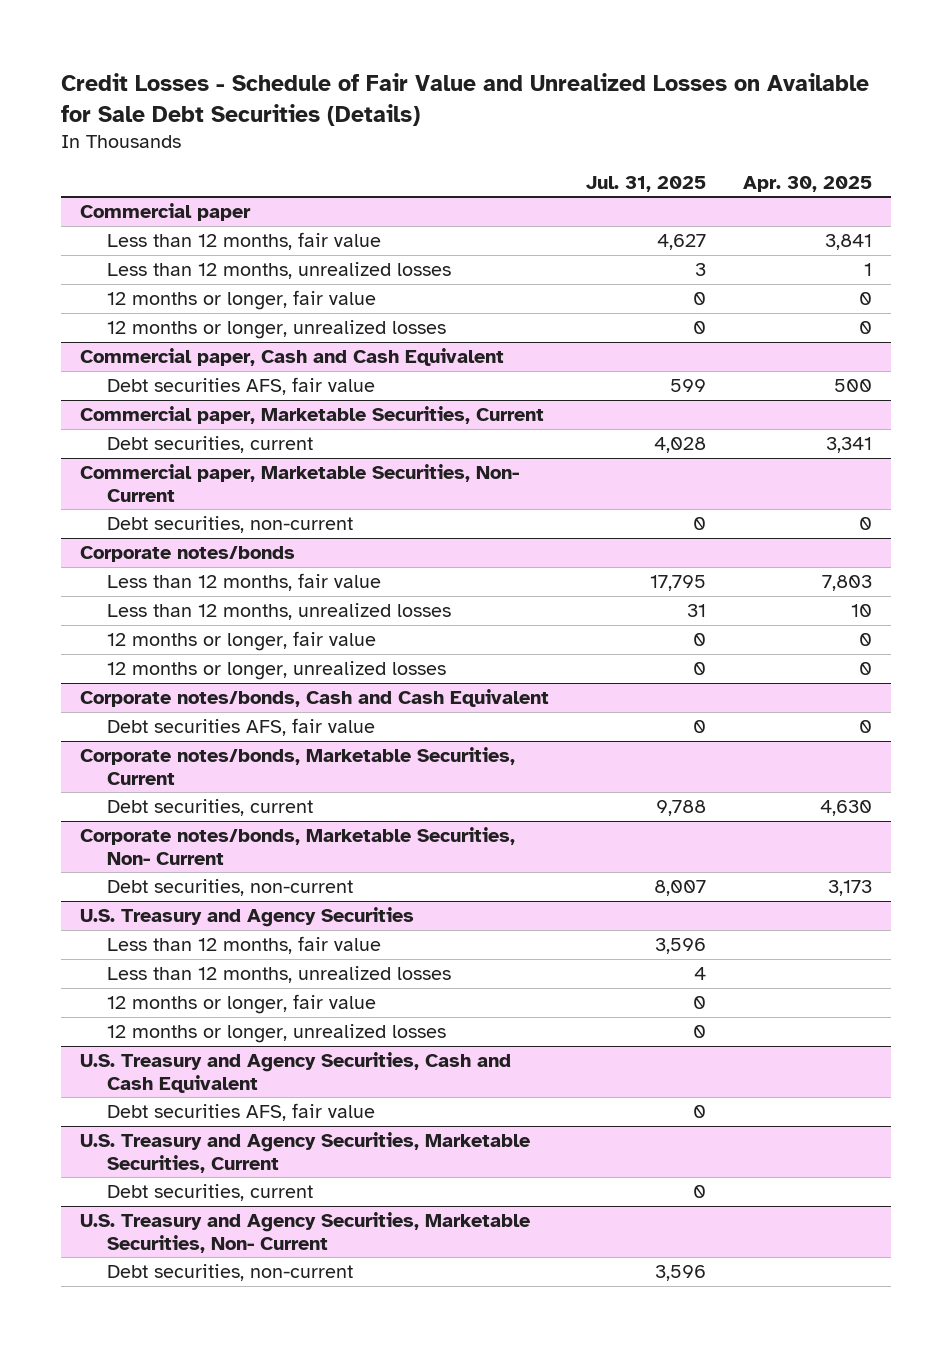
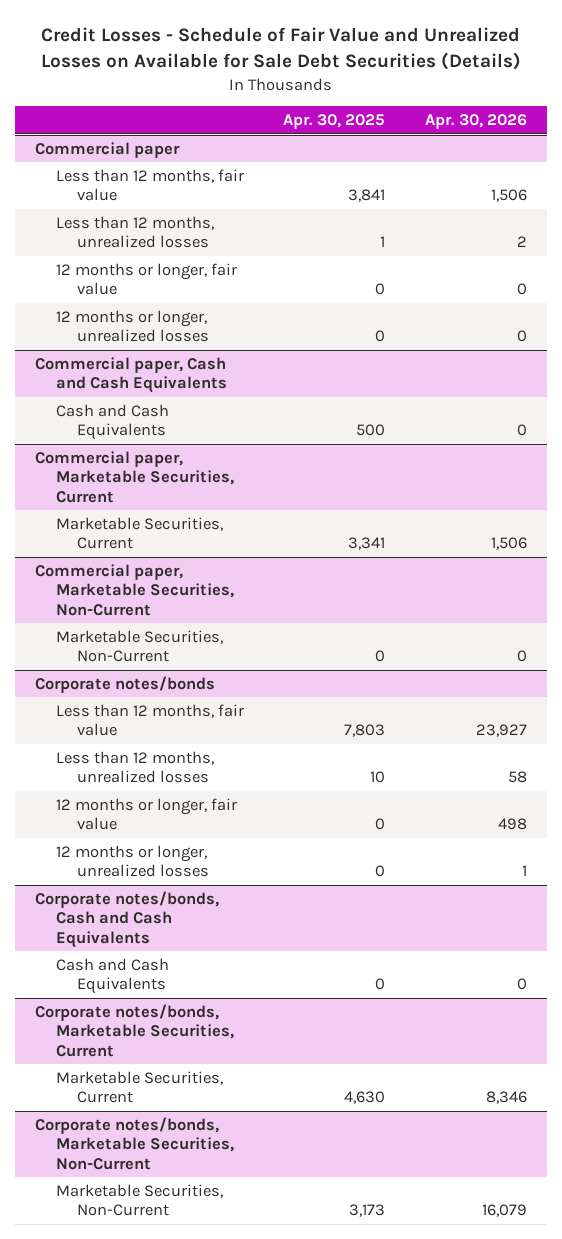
[585,175,706,192] Jul. 31, 2025 -> none
none -> [424,114,527,130] Apr. 30, 2026
[79,347,504,366] Commercial paper, Cash and Cash Equivalent -> [35,356,227,394] Commercial paper, Cash and Cash Equivalents
[106,376,375,395] Debt securities AFS, fair value -> [55,403,169,441] Cash and Cash Equivalents
[106,435,313,453] Debt securities, current -> [55,516,223,550] Marketable Securities, Current
[79,463,519,502] Commercial paper, Marketable Securities, Non- Current -> [35,563,234,616] Commercial paper, Marketable Securities, Non-Current
[106,515,353,533] Debt securities, non-current -> [55,629,223,663] Marketable Securities, Non-Current
[79,688,549,707] Corporate notes/bonds, Cash and Cash Equivalent -> [35,890,220,948] Corporate notes/bonds, Cash and Cash Equivalents
[106,717,375,736] Debt securities AFS, fair value -> [55,957,169,995] Cash and Cash Equivalents
[79,906,414,927] U.S. Treasury and Agency Securities -> none
[106,935,381,954] Less than 12 months, fair value -> none
[106,965,451,983] Less than 12 months, unrealized losses -> none
[106,993,376,1014] 12 months or longer, fair value -> none
[106,1023,446,1043] 12 months or longer, unrealized losses -> none
[79,1051,511,1093] U.S. Treasury and Agency Securities, Cash and Cash Equivalent -> none
[106,1102,375,1121] Debt securities AFS, fair value -> none
[79,1131,530,1173] U.S. Treasury and Agency Securities, Marketable Securities, Current -> none
[106,1183,313,1201] Debt securities, current -> none
[79,1211,530,1253] U.S. Treasury and Agency Securities, Marketable Securities, Non- Current -> none
[106,1263,353,1281] Debt securities, non-current -> none
[106,798,313,816] Debt securities, current -> [55,1070,223,1104] Marketable Securities, Current
[79,826,515,865] Corporate notes/bonds, Marketable Securities, Non- Current -> [35,1116,234,1170] Corporate notes/bonds, Marketable Securities, Non-Current
[106,878,353,896] Debt securities, non-current -> [55,1183,223,1217] Marketable Securities, Non-Current

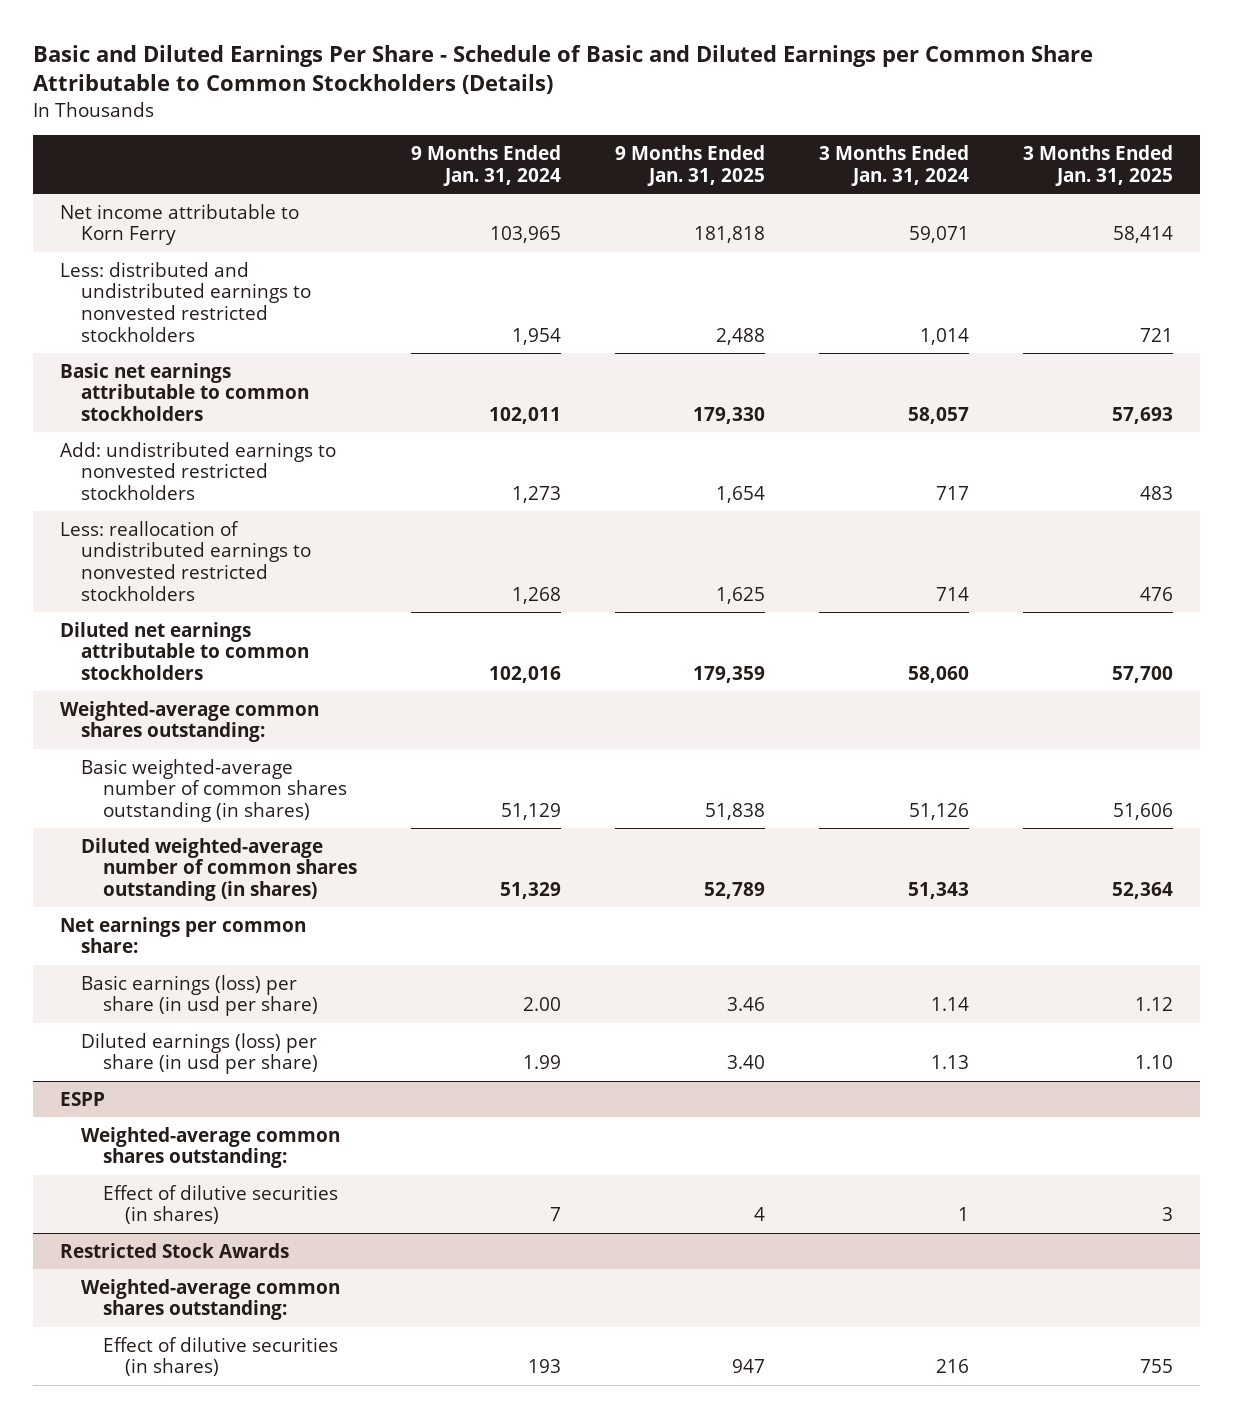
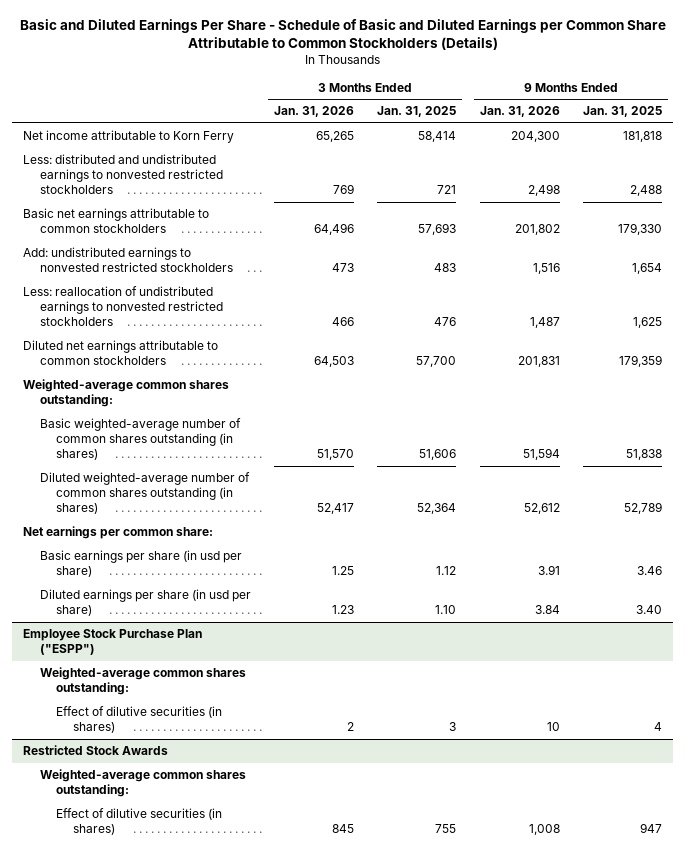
[411,145,562,186] 9 Months Ended Jan. 31, 2024 -> none
[819,145,970,186] 3 Months Ended Jan. 31, 2024 -> none
none -> [274,106,355,118] Jan. 31, 2026
none -> [479,106,560,118] Jan. 31, 2026
[81,974,319,1017] Basic earnings (loss) per share (in usd per share) -> [39,550,242,578] Basic earnings per share (in usd per share)
[81,1032,319,1075] Diluted earnings (loss) per share (in usd per share) -> [39,589,251,617] Diluted earnings per share (in usd per share)
[59,1091,105,1106] ESPP -> [23,629,203,656] Employee Stock Purchase Plan ("ESPP")

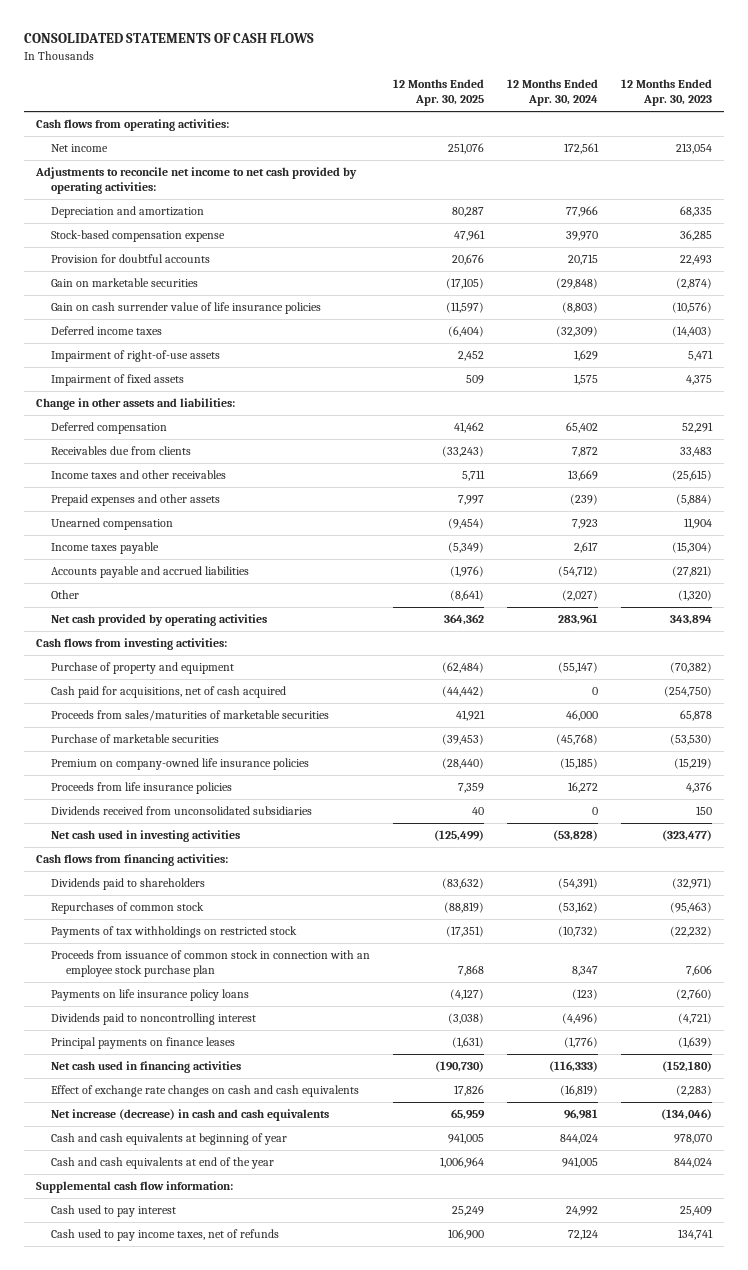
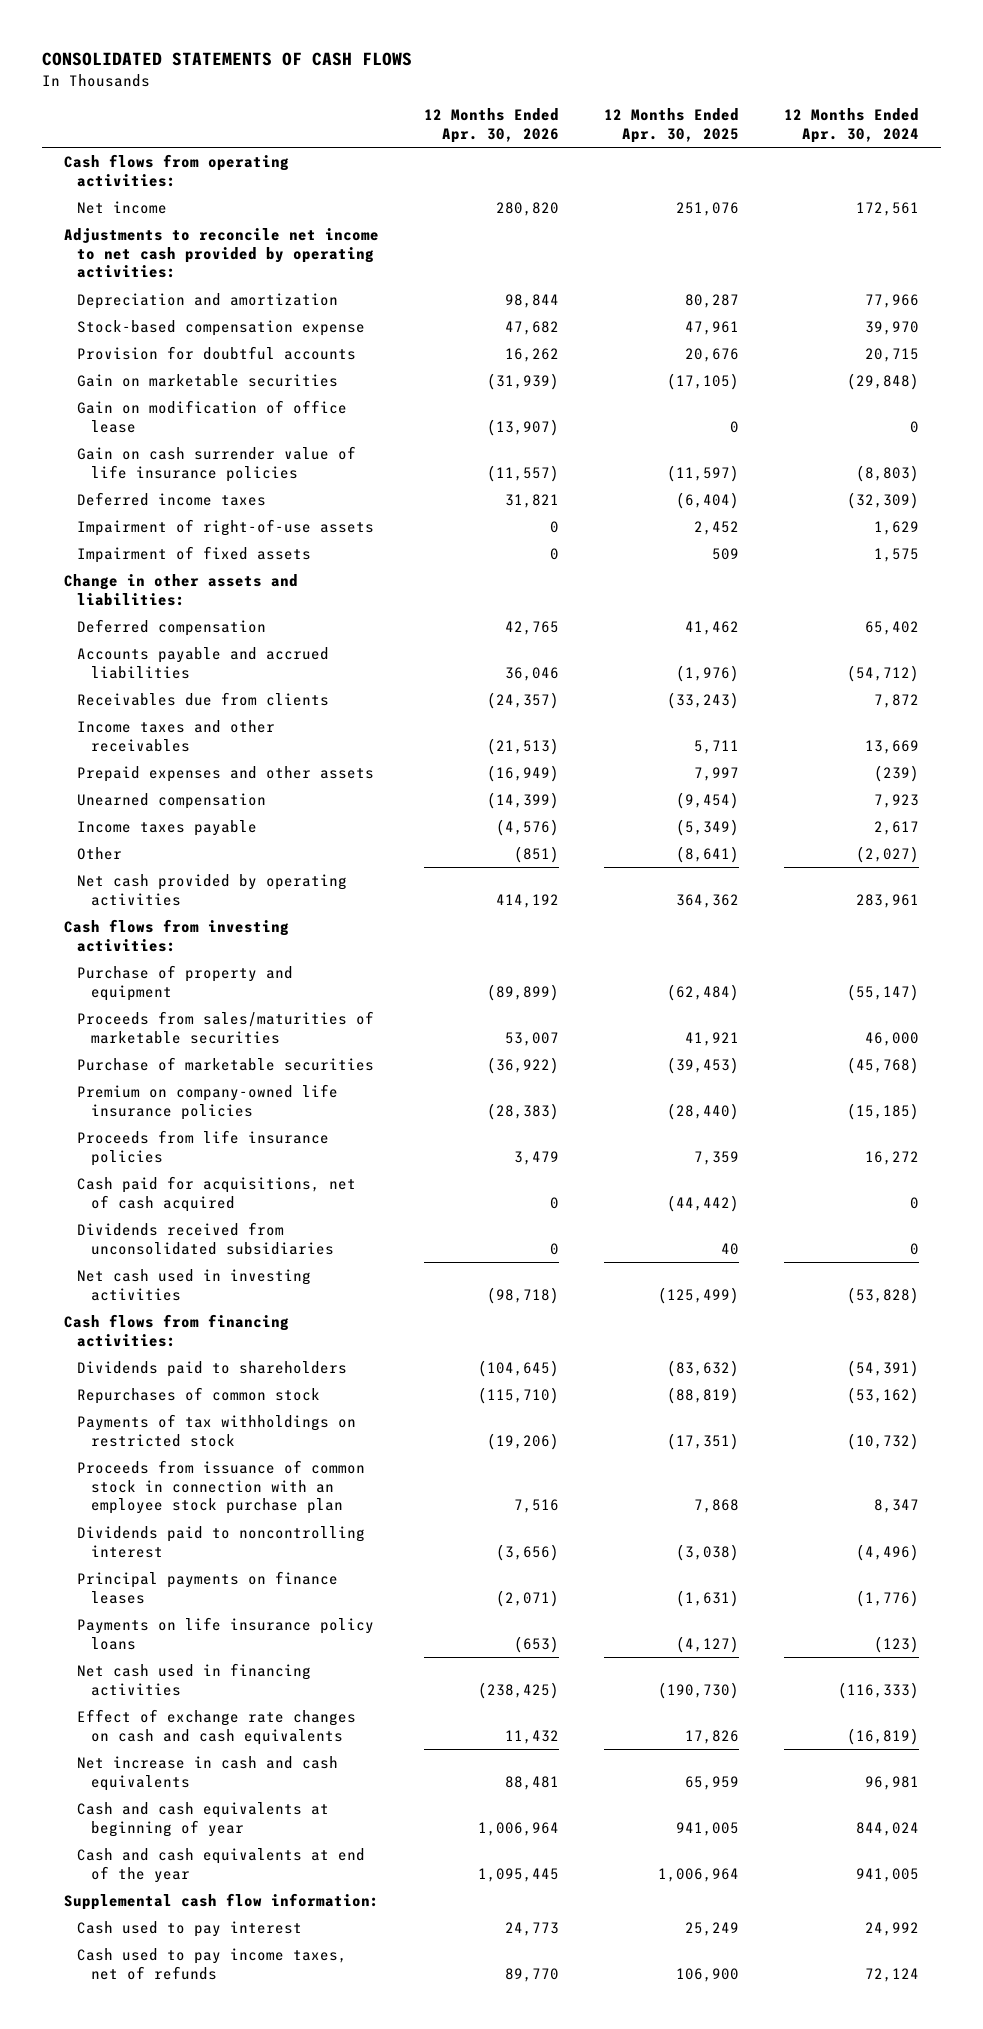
[621,79,713,107] 12 Months Ended Apr. 30, 2023 -> none
none -> [424,108,560,143] 12 Months Ended Apr. 30, 2026
none -> [77,400,348,433] Gain on modification of office lease
[50,566,249,579] Accounts payable and accrued liabilities -> [77,647,330,679] Accounts payable and accrued liabilities
[50,686,286,699] Cash paid for acquisitions, net of cash acquired -> [77,1176,357,1212] Cash paid for acquisitions, net of cash acquired
[50,989,249,1002] Payments on life insurance policy loans -> [77,1617,375,1650] Payments on life insurance policy loans
[50,1109,329,1122] Net increase (decrease) in cash and cash equivalents -> [77,1756,339,1791] Net increase in cash and cash equivalents

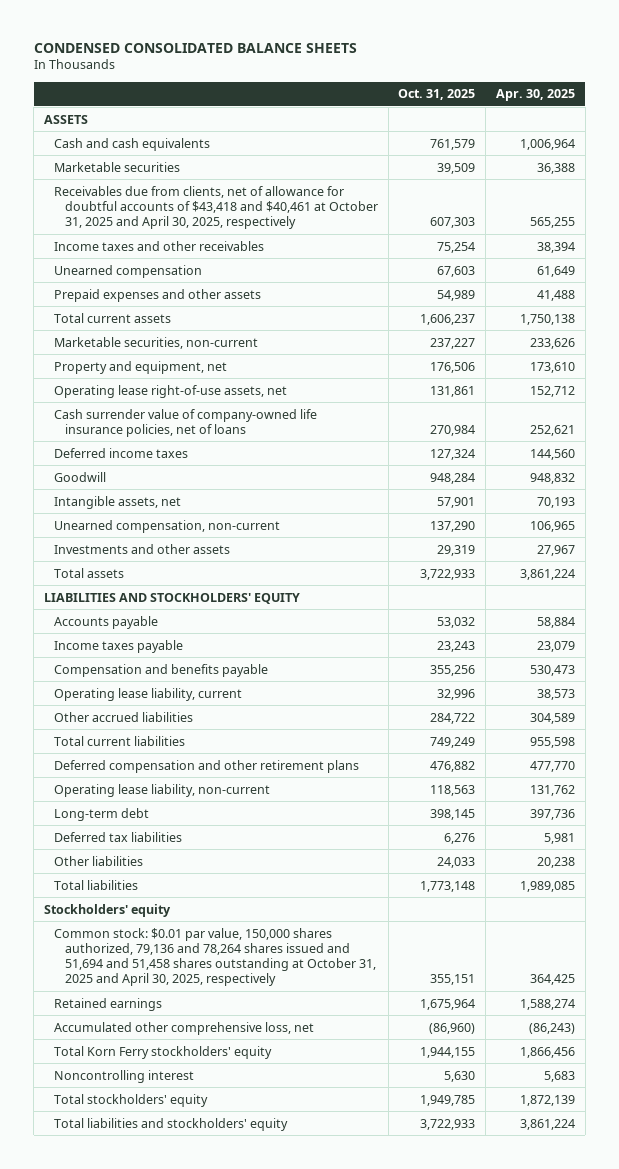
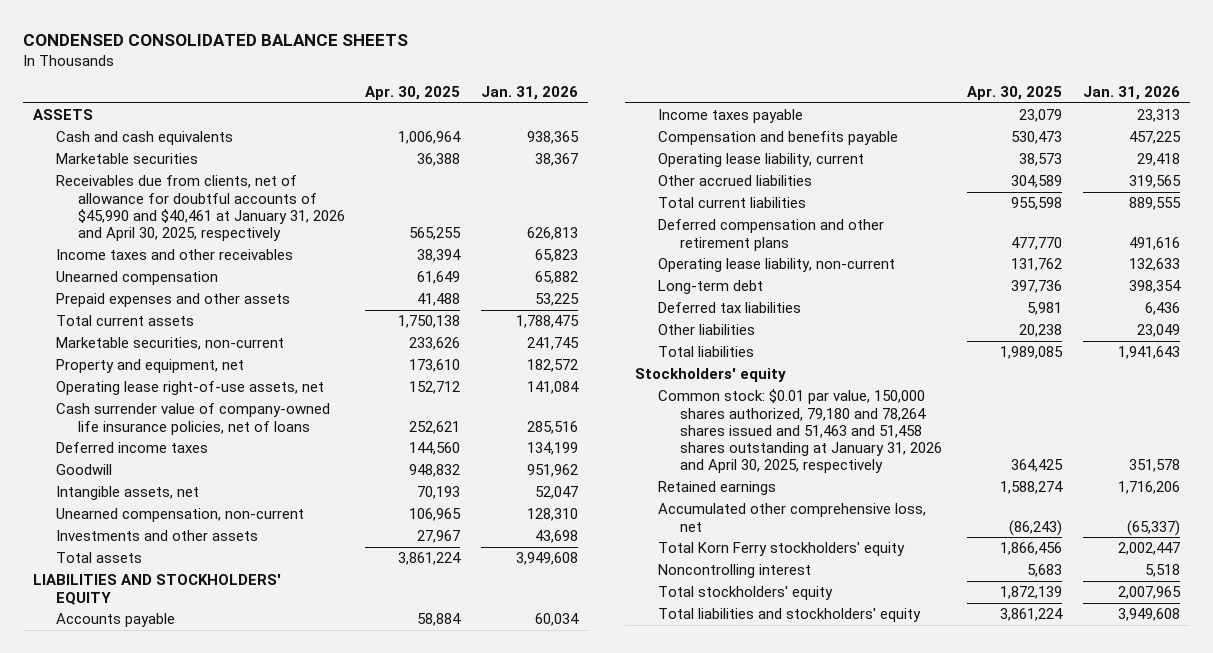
[398,89,476,101] Oct. 31, 2025 -> none
none -> [480,86,578,101] Jan. 31, 2026
[54,185,378,229] Receivables due from clients, net of allowance for doubtful accounts of $43,418 and $40,461 at October 31, 2025 and April 30, 2025, respectively -> [55,175,345,241] Receivables due from clients, net of allowance for doubtful accounts of $45,990 and $40,461 at January 31, 2026 and April 30, 2025, respectively
[54,927,376,986] Common stock: $0.01 par value, 150,000 shares authorized, 79,136 and 78,264 shares issued and 51,694 and 51,458 shares outstanding at October 31, 2025 and April 30, 2025, respectively -> [657,389,942,474] Common stock: $0.01 par value, 150,000 shares authorized, 79,180 and 78,264 shares issued and 51,463 and 51,458 shares outstanding at January 31, 2026 and April 30, 2025, respectively

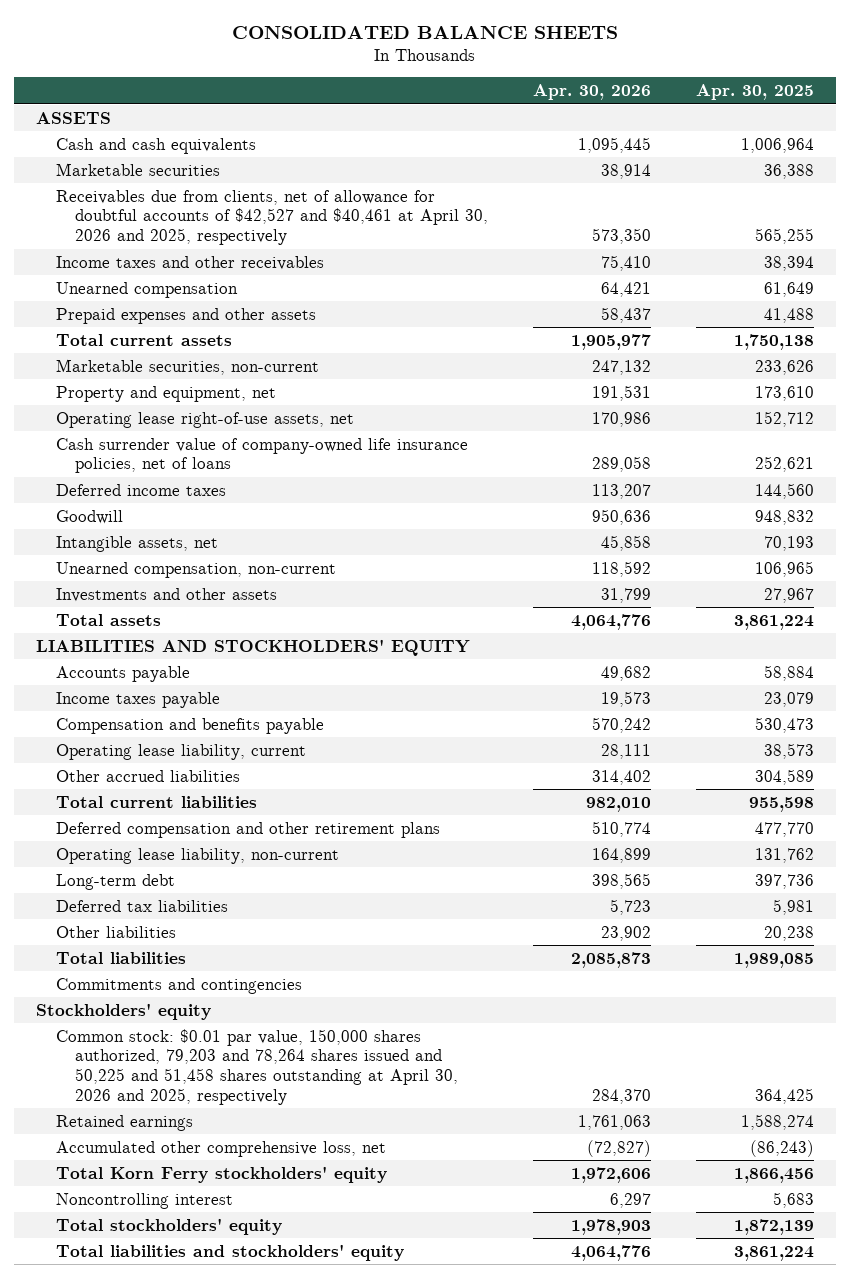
[22,33,408,46] CONDENSED CONSOLIDATED BALANCE SHEETS -> [231,25,618,39] CONSOLIDATED BALANCE SHEETS
[480,86,578,101] Jan. 31, 2026 -> none
none -> [532,84,651,101] Apr. 30, 2026
[55,175,345,241] Receivables due from clients, net of allowance for doubtful accounts of $45,990 and $40,461 at January 31, 2026 and April 30, 2025, respectively -> [55,189,489,246] Receivables due from clients, net of allowance for doubtful accounts of $42,527 and $40,461 at April 30, 2026 and 2025, respectively
none -> [55,977,302,994] Commitments and contingencies
[657,389,942,474] Common stock: $0.01 par value, 150,000 shares authorized, 79,180 and 78,264 shares issued and 51,463 and 51,458 shares outstanding at January 31, 2026 and April 30, 2025, respectively -> [55,1028,459,1105] Common stock: $0.01 par value, 150,000 shares authorized, 79,203 and 78,264 shares issued and 50,225 and 51,458 shares outstanding at April 30, 2026 and 2025, respectively

